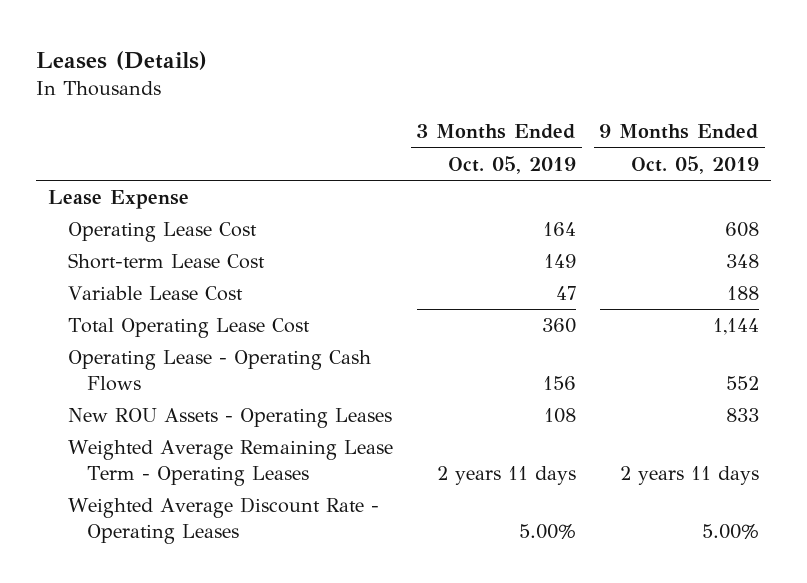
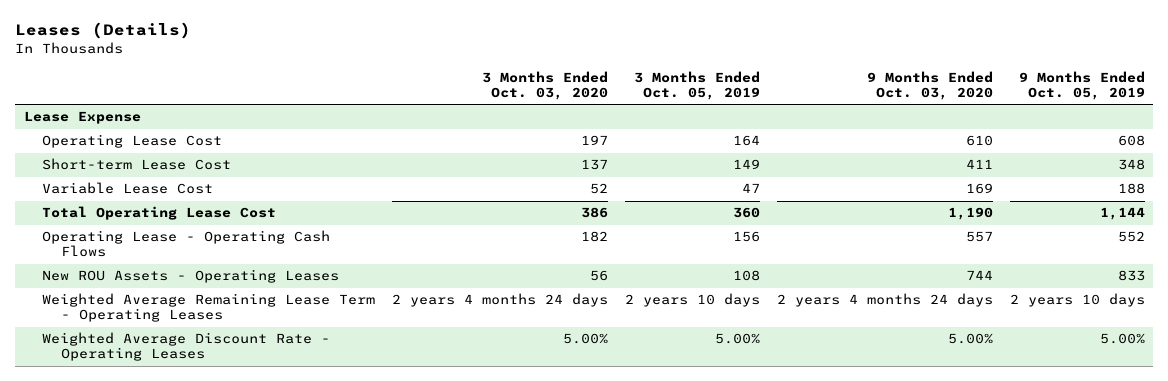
none -> [481,70,608,101] 3 Months Ended Oct. 03, 2020
none -> [866,70,993,101] 9 Months Ended Oct. 03, 2020
[436,466,576,486] 2 years 11 days -> [624,293,760,308] 2 years 10 days
[619,466,759,486] 2 years 11 days -> [1009,293,1145,308] 2 years 10 days

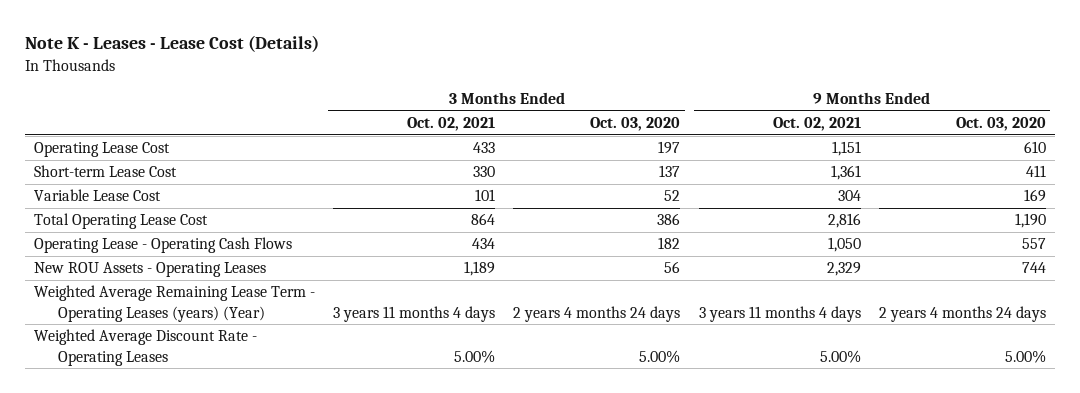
[15,22,192,40] Leases (Details) -> [24,35,319,53] Note K - Leases - Lease Cost (Details)
[633,70,760,101] 3 Months Ended Oct. 05, 2019 -> none
[1018,70,1145,101] 9 Months Ended Oct. 05, 2019 -> none
none -> [407,116,496,131] Oct. 02, 2021
none -> [772,116,861,131] Oct. 02, 2021
[23,111,141,125] Lease Expense -> none
[42,293,376,323] Weighted Average Remaining Lease Term - Operating Leases -> [33,285,315,322] Weighted Average Remaining Lease Term - Operating Leases (years) (Year)

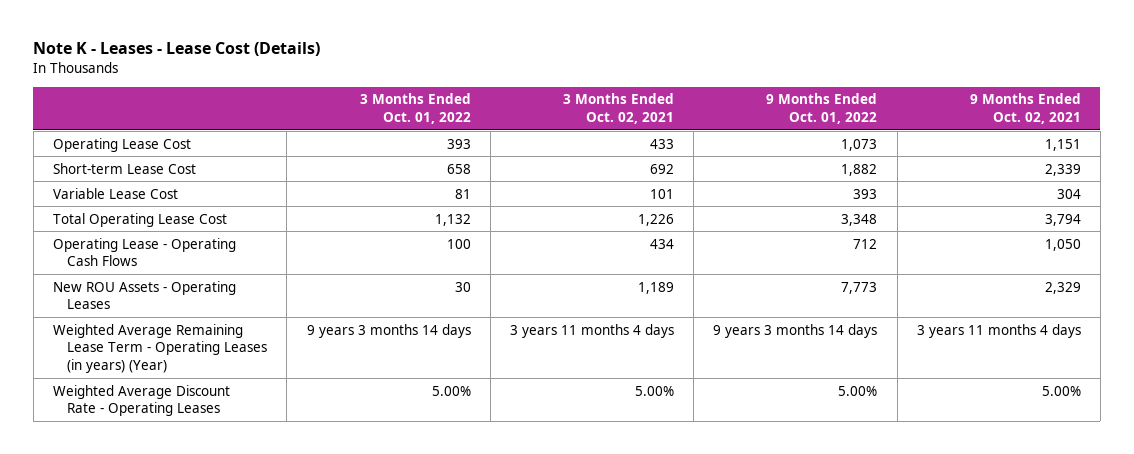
[590,116,681,131] Oct. 03, 2020 -> none
[955,116,1046,131] Oct. 03, 2020 -> none
none -> [359,93,471,125] 3 Months Ended Oct. 01, 2022
none -> [766,93,878,125] 9 Months Ended Oct. 01, 2022
[473,166,496,178] 330 -> [649,163,674,174] 692
[830,165,861,181] 1,361 -> [1044,163,1081,176] 2,339
[471,213,496,226] 864 -> [637,213,674,226] 1,226
[827,213,861,229] 2,816 -> [1044,213,1081,226] 3,794
[33,285,315,322] Weighted Average Remaining Lease Term - Operating Leases (years) (Year) -> [52,323,268,374] Weighted Average Remaining Lease Term - Operating Leases (in years) (Year)

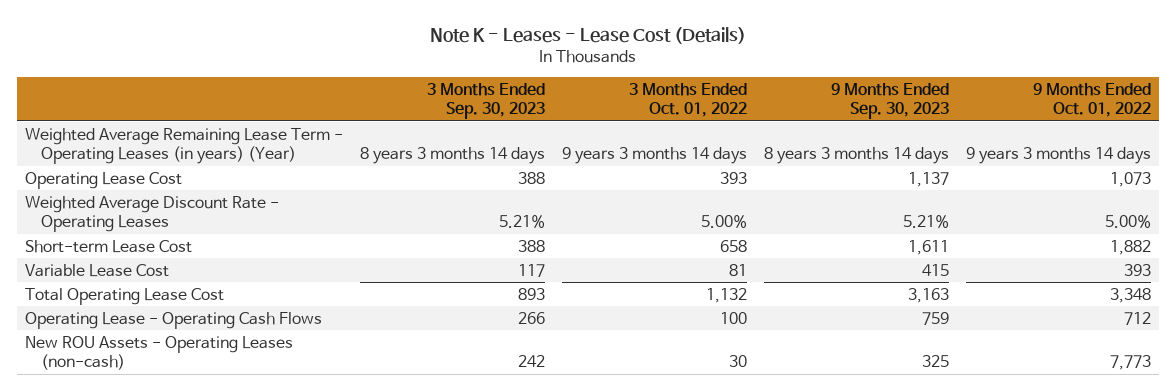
[562,93,674,125] 3 Months Ended Oct. 02, 2021 -> none
[969,93,1081,125] 9 Months Ended Oct. 02, 2021 -> none
none -> [427,82,546,120] 3 Months Ended Sep. 30, 2023
none -> [830,82,949,120] 9 Months Ended Sep. 30, 2023
[52,323,268,374] Weighted Average Remaining Lease Term - Operating Leases (in years) (Year) -> [25,127,344,165] Weighted Average Remaining Lease Term - Operating Leases (in years) (Year)
[52,384,230,417] Weighted Average Discount Rate - Operating Leases -> [25,195,280,233] Weighted Average Discount Rate - Operating Leases
[52,280,236,310] New ROU Assets - Operating Leases -> [25,335,294,371] New ROU Assets - Operating Leases (non-cash)

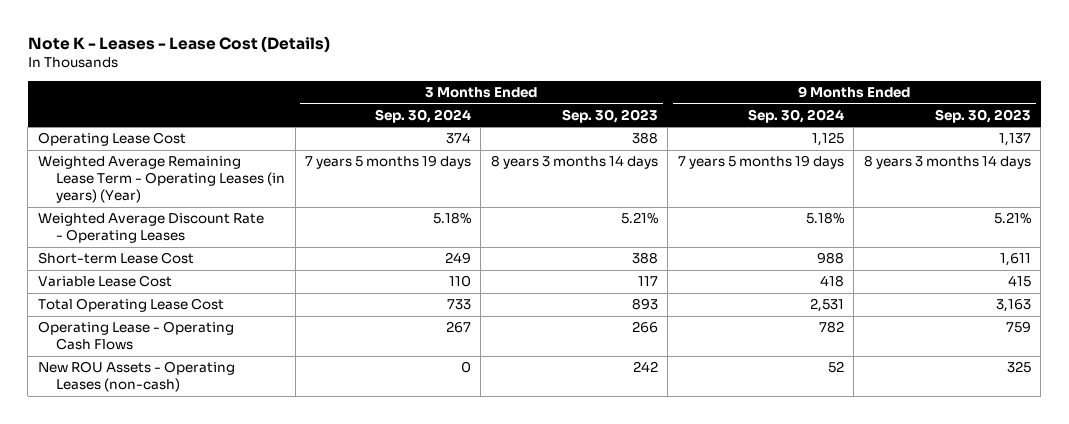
[629,82,748,118] 3 Months Ended Oct. 01, 2022 -> none
[1032,82,1151,118] 9 Months Ended Oct. 01, 2022 -> none
none -> [374,108,471,123] Sep. 30, 2024
none -> [747,108,844,123] Sep. 30, 2024
[25,127,344,165] Weighted Average Remaining Lease Term - Operating Leases (in years) (Year) -> [37,156,286,204] Weighted Average Remaining Lease Term - Operating Leases (in years) (Year)

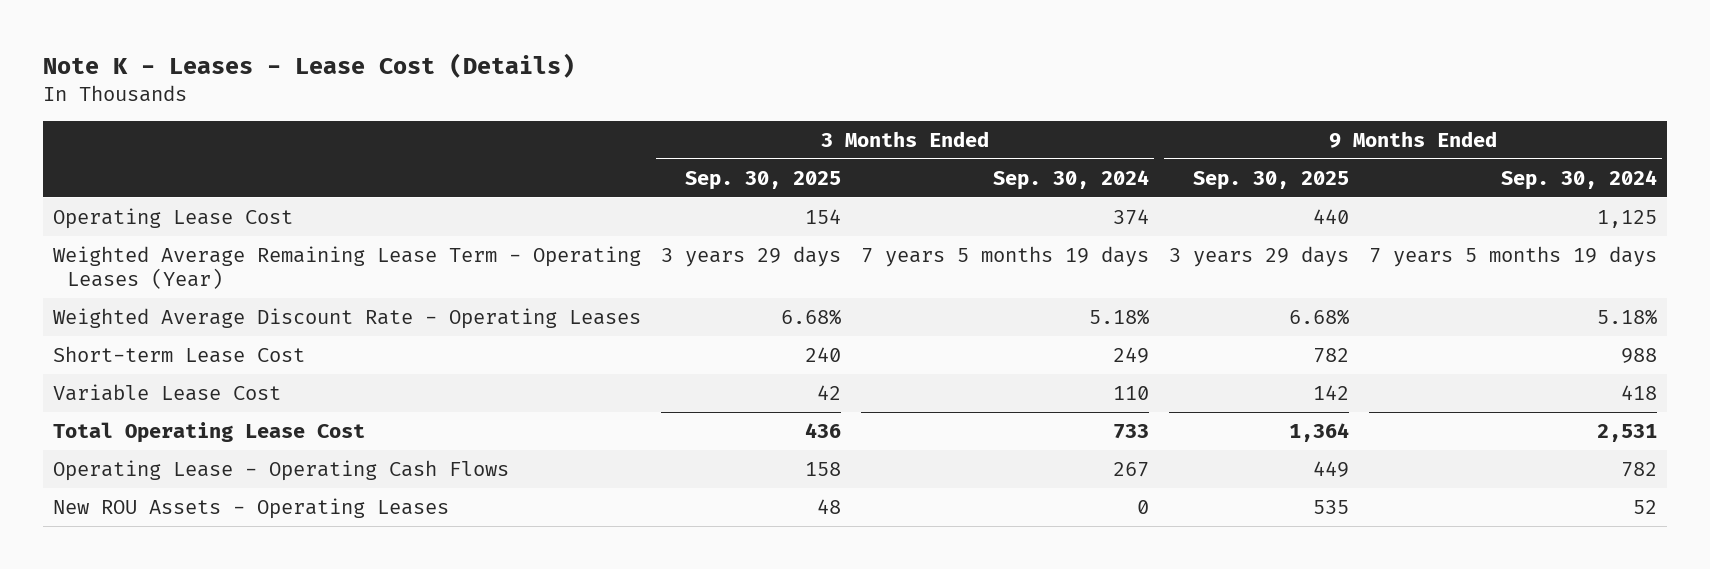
[561,108,658,123] Sep. 30, 2023 -> none
[934,108,1031,123] Sep. 30, 2023 -> none
none -> [684,170,841,190] Sep. 30, 2025
none -> [1192,170,1349,190] Sep. 30, 2025
[37,156,286,204] Weighted Average Remaining Lease Term - Operating Leases (in years) (Year) -> [52,246,641,290] Weighted Average Remaining Lease Term - Operating Leases (Year)
[37,361,235,393] New ROU Assets - Operating Leases (non-cash) -> [52,498,449,520] New ROU Assets - Operating Leases

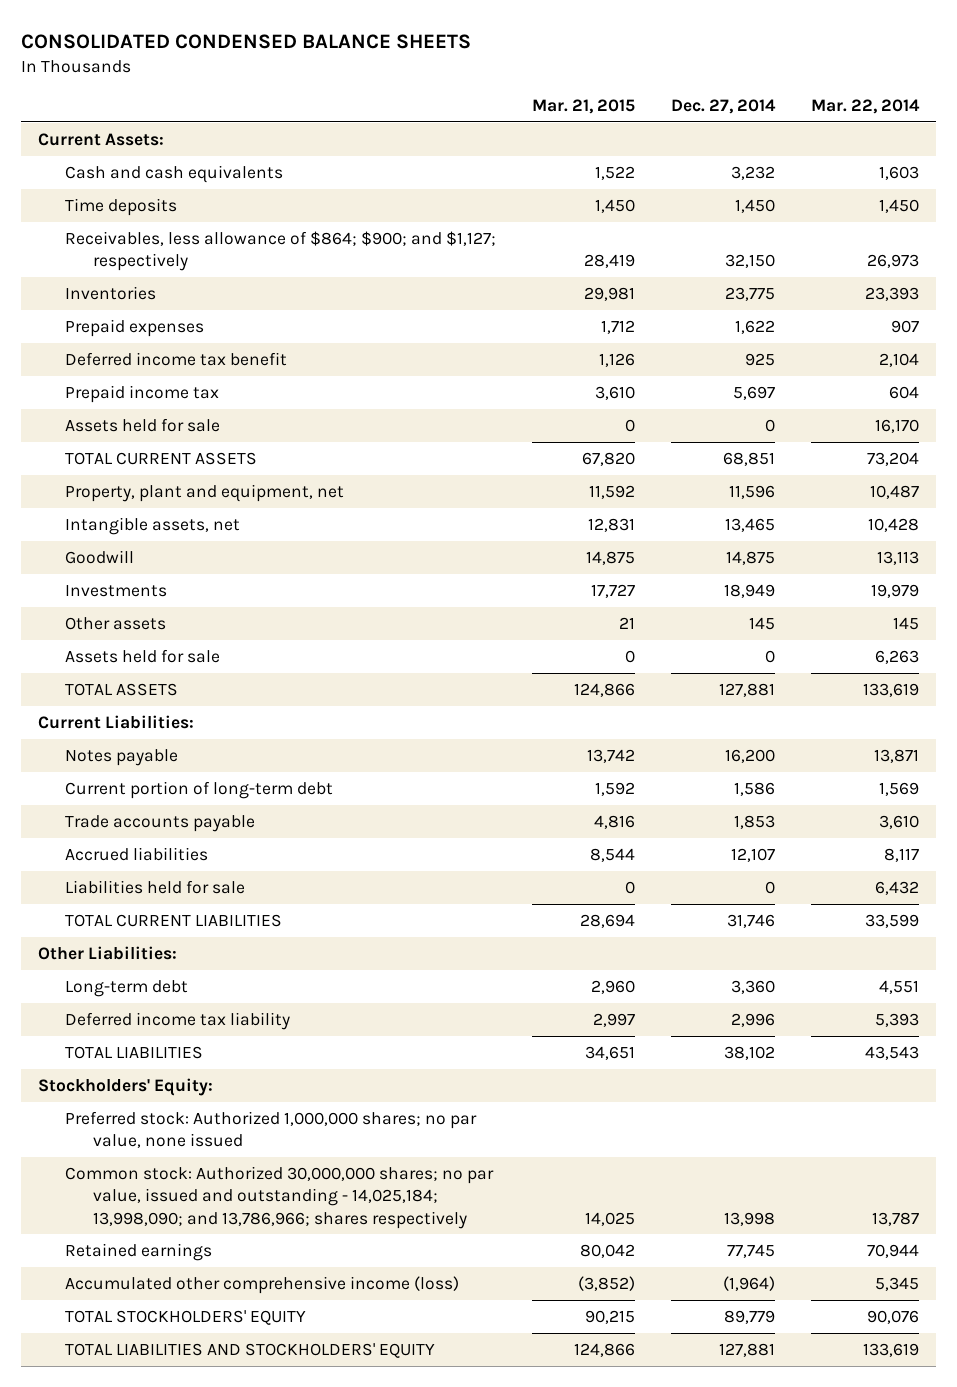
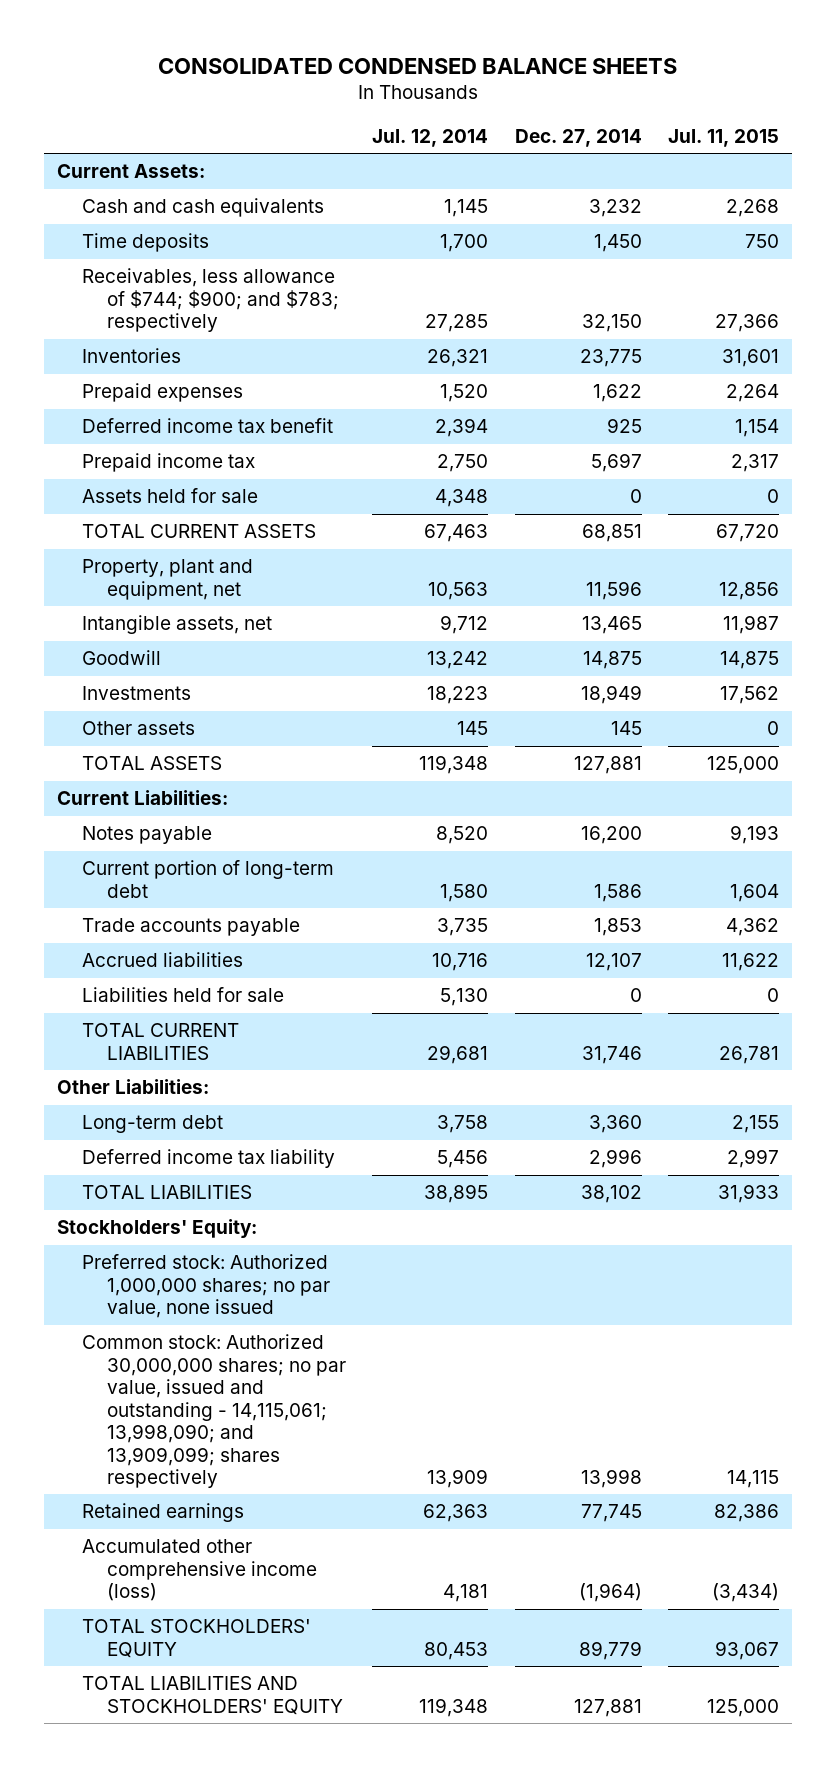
[532,99,636,115] Mar. 21, 2015 -> none
[810,99,920,115] Mar. 22, 2014 -> none
none -> [372,128,489,147] Jul. 12, 2014
none -> [667,128,779,147] Jul. 11, 2015
[65,230,497,272] Receivables, less allowance of $864; $900; and $1,127; respectively -> [81,268,339,333] Receivables, less allowance of $744; $900; and $783; respectively
[65,648,221,663] Assets held for sale -> none
[65,1165,495,1229] Common stock: Authorized 30,000,000 shares; no par value, issued and outstanding - 14,025,184; 13,998,090; and 13,786,966; shares respectively -> [81,1334,346,1488] Common stock: Authorized 30,000,000 shares; no par value, issued and outstanding - 14,115,061; 13,998,090; and 13,909,099; shares respectively

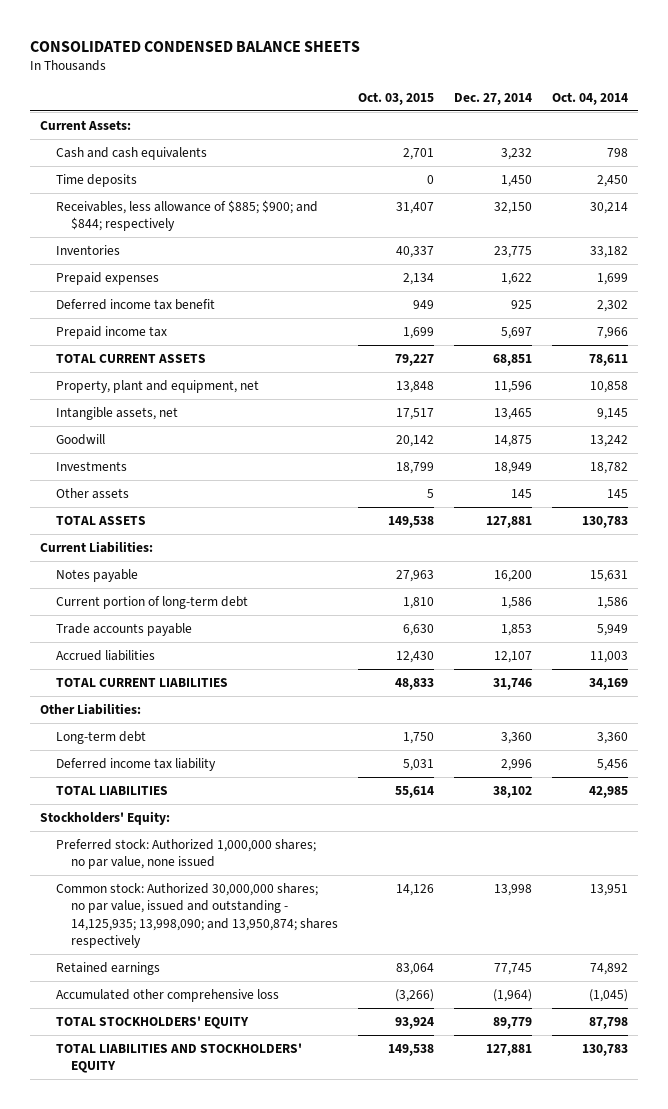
[372,128,489,147] Jul. 12, 2014 -> none
[667,128,779,147] Jul. 11, 2015 -> none
none -> [357,91,434,105] Oct. 03, 2015
none -> [551,91,628,105] Oct. 04, 2014
[81,268,339,333] Receivables, less allowance of $744; $900; and $783; respectively -> [55,199,318,232] Receivables, less allowance of $885; $900; and $844; respectively
[81,488,258,504] Assets held for sale -> none
[81,987,284,1003] Liabilities held for sale -> none
[81,1334,346,1488] Common stock: Authorized 30,000,000 shares; no par value, issued and outstanding - 14,115,061; 13,998,090; and 13,909,099; shares respectively -> [55,882,338,949] Common stock: Authorized 30,000,000 shares; no par value, issued and outstanding - 14,125,935; 13,998,090; and 13,950,874; shares respectively
[81,1539,317,1602] Accumulated other comprehensive income (loss) -> [55,988,279,1002] Accumulated other comprehensive loss

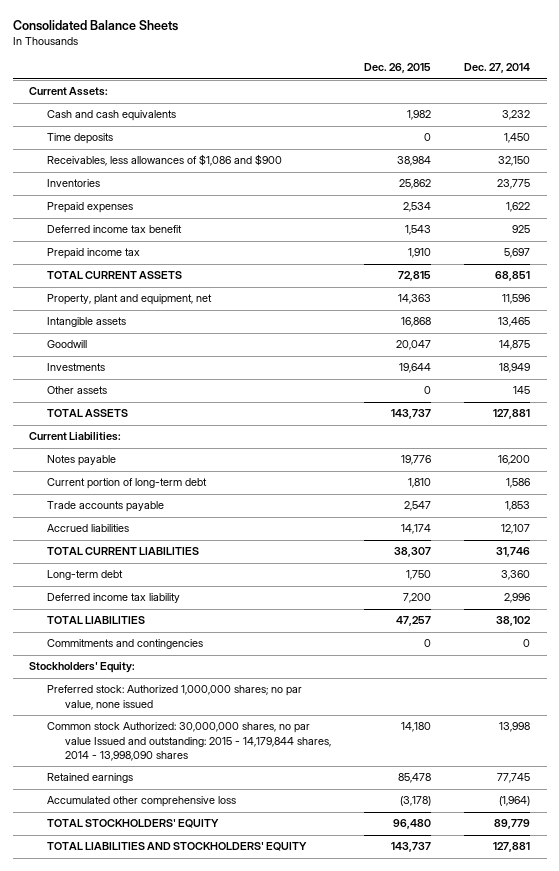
[30,40,361,52] CONSOLIDATED CONDENSED BALANCE SHEETS -> [12,20,178,32] Consolidated Balance Sheets
[357,91,434,105] Oct. 03, 2015 -> none
[551,91,628,105] Oct. 04, 2014 -> none
none -> [363,63,431,74] Dec. 26, 2015
[55,199,318,232] Receivables, less allowance of $885; $900; and $844; respectively -> [47,154,283,167] Receivables, less allowances of $1,086 and $900
[55,406,178,420] Intangible assets, net -> [47,317,127,328] Intangible assets
[40,702,142,715] Other Liabilities: -> none
none -> [47,639,204,650] Commitments and contingencies
[55,882,338,949] Common stock: Authorized 30,000,000 shares; no par value, issued and outstanding - 14,125,935; 13,998,090; and 13,950,874; shares respectively -> [47,722,331,761] Common stock Authorized: 30,000,000 shares, no par value Issued and outstanding: 2015 - 14,179,844 shares, 2014 - 13,998,090 shares

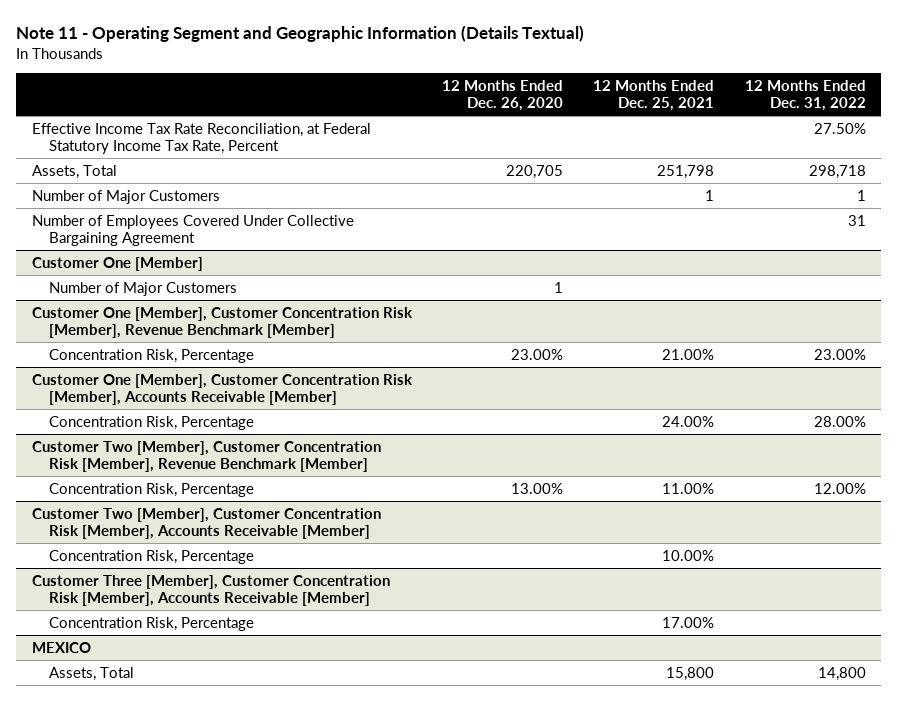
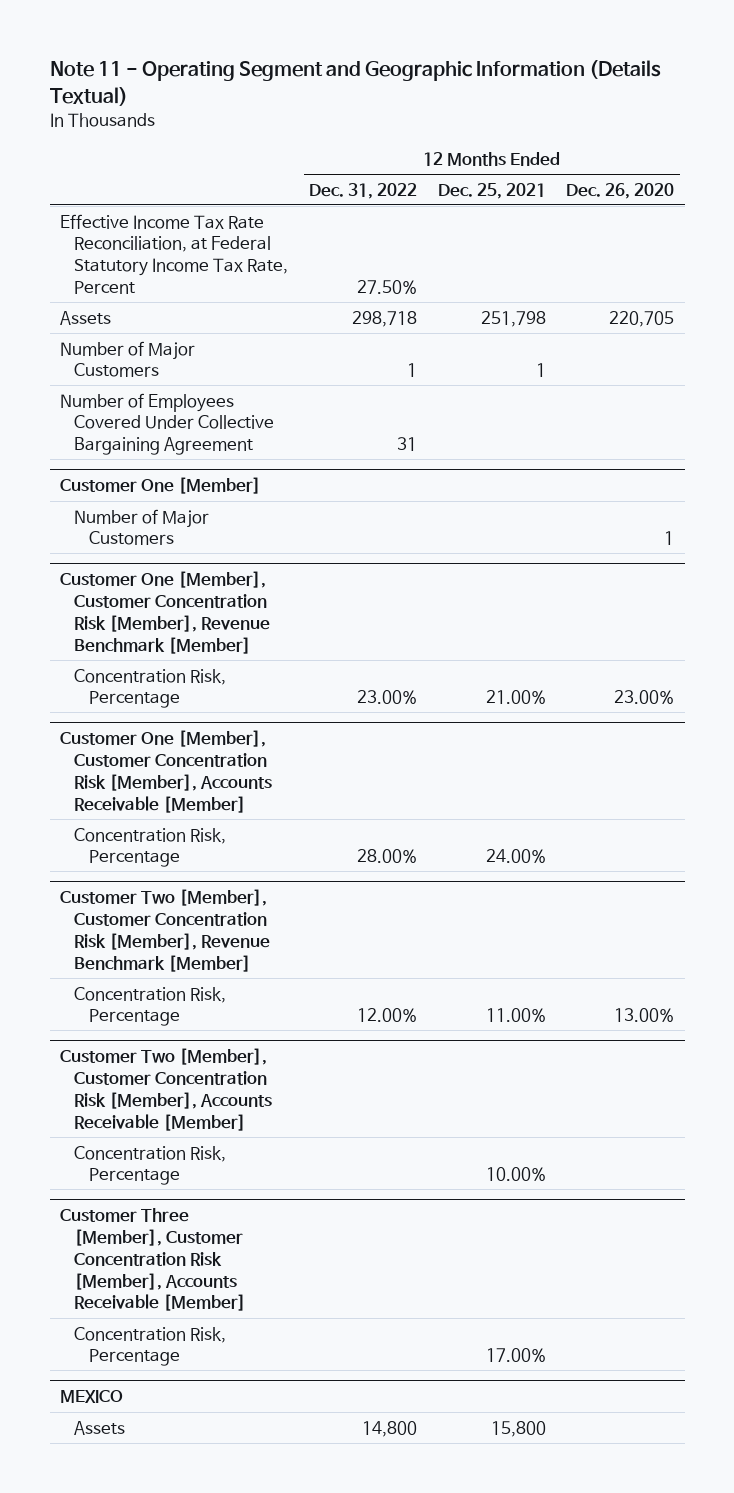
[31,164,117,179] Assets, Total -> [60,310,112,325] Assets
[48,666,134,681] Assets, Total -> [74,1420,126,1435] Assets

